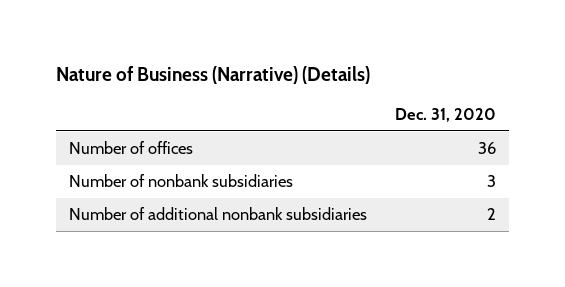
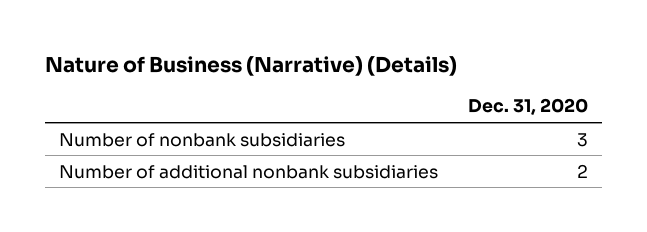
[69,141,194,155] Number of offices -> none

